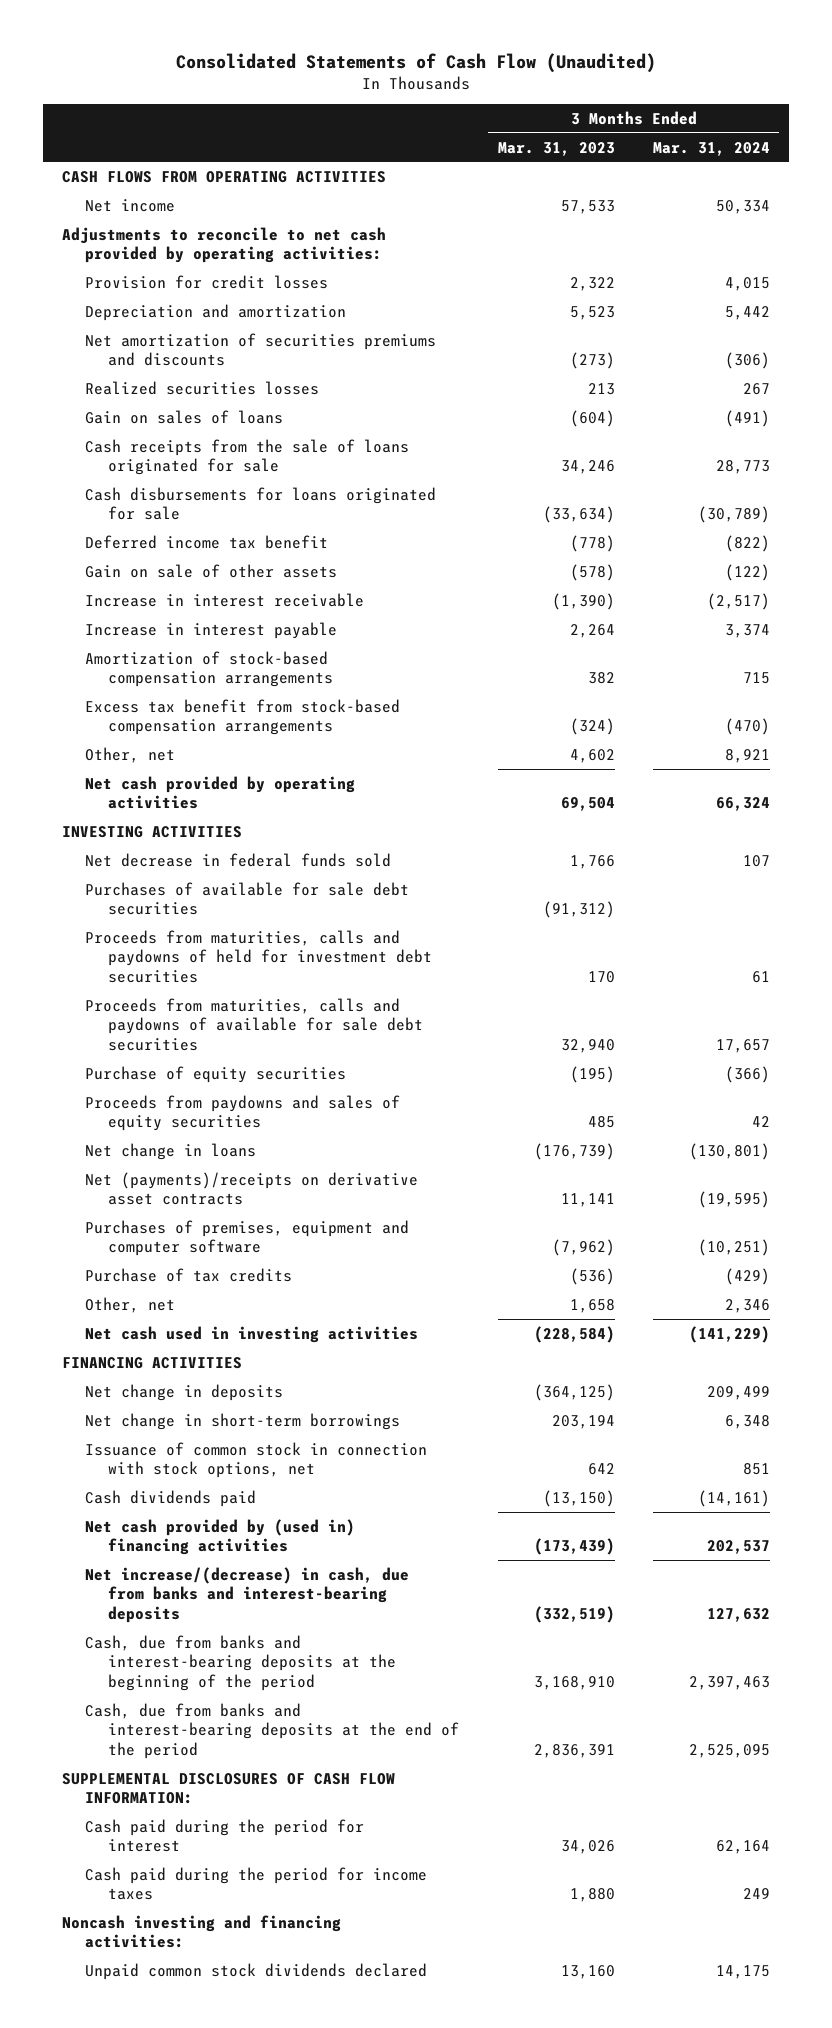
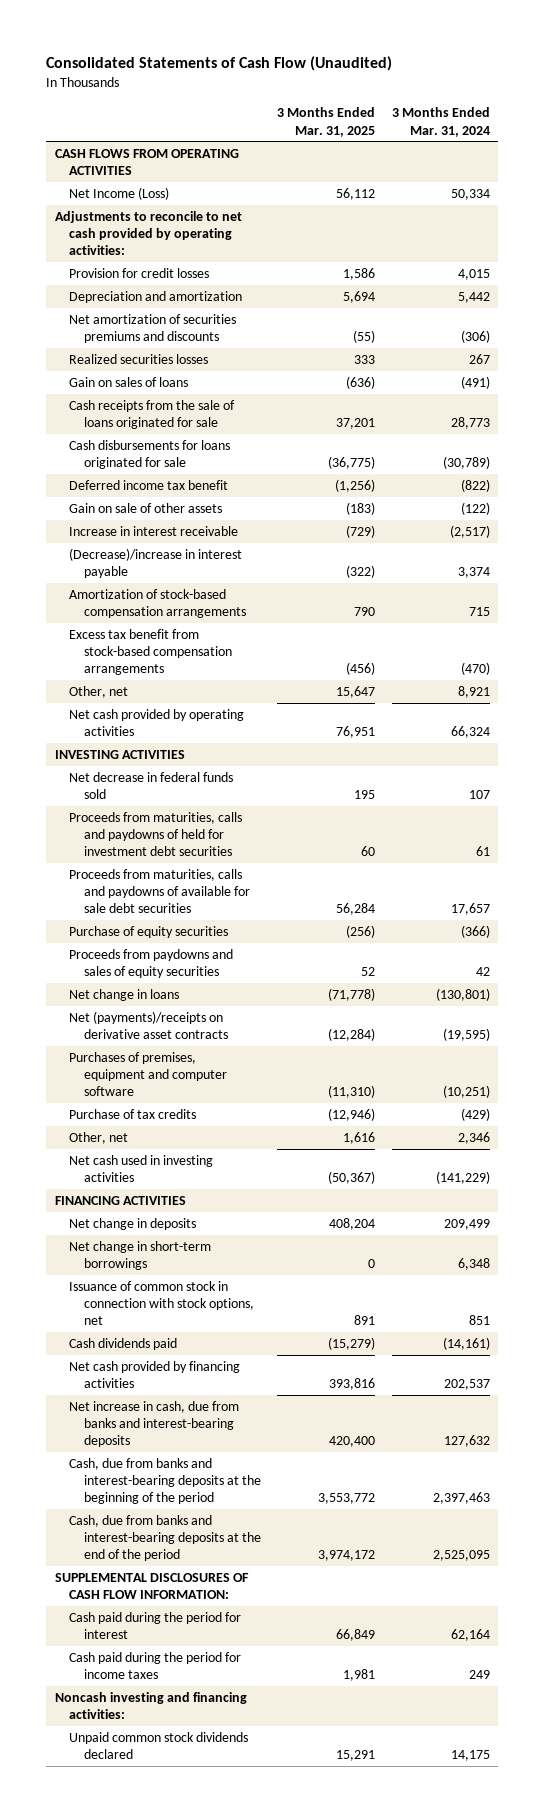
[497,141,615,156] Mar. 31, 2023 -> none
none -> [277,107,376,137] 3 Months Ended Mar. 31, 2025
[85,198,176,212] Net income -> [69,186,170,200] Net Income (Loss)
[85,621,338,639] Increase in interest payable -> [69,547,243,579] (Decrease)/increase in interest payable
[85,881,410,916] Purchases of available for sale debt securities -> none
[85,1518,356,1556] Net cash provided by (used in) financing activities -> [69,1360,241,1389] Net cash provided by financing activities
[85,1566,410,1624] Net increase/(decrease) in cash, due from banks and interest-bearing deposits -> [69,1400,240,1448] Net increase in cash, due from banks and interest-bearing deposits

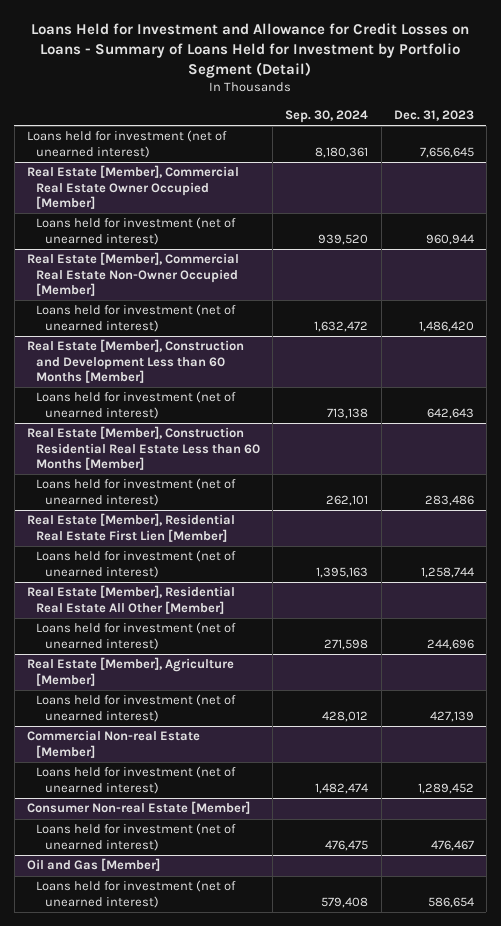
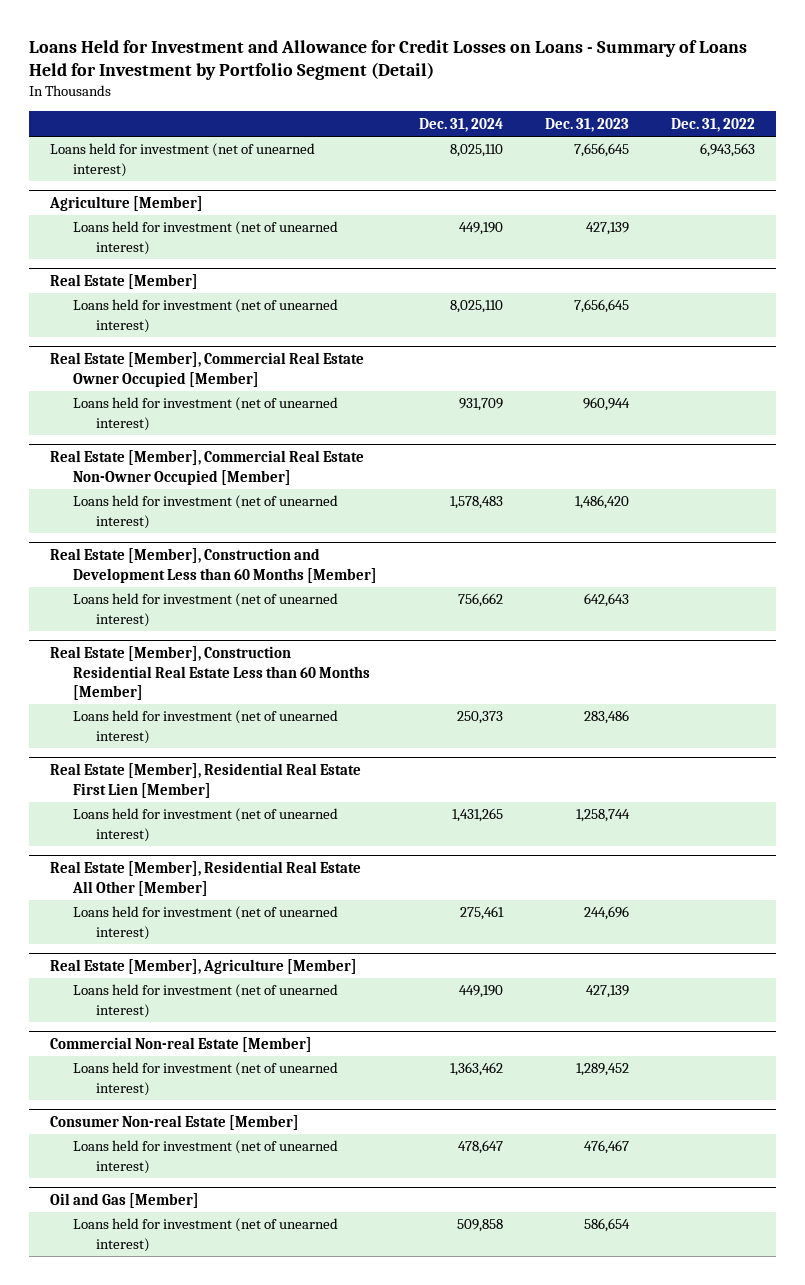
[285,109,369,123] Sep. 30, 2024 -> none
none -> [418,117,503,132] Dec. 31, 2024
none -> [671,117,756,132] Dec. 31, 2022
none -> [49,196,204,212] Agriculture [Member]
none -> [72,221,338,255] Loans held for investment (net of unearned interest)
none -> [50,274,199,290] Real Estate [Member]
none -> [72,299,338,333] Loans held for investment (net of unearned interest)

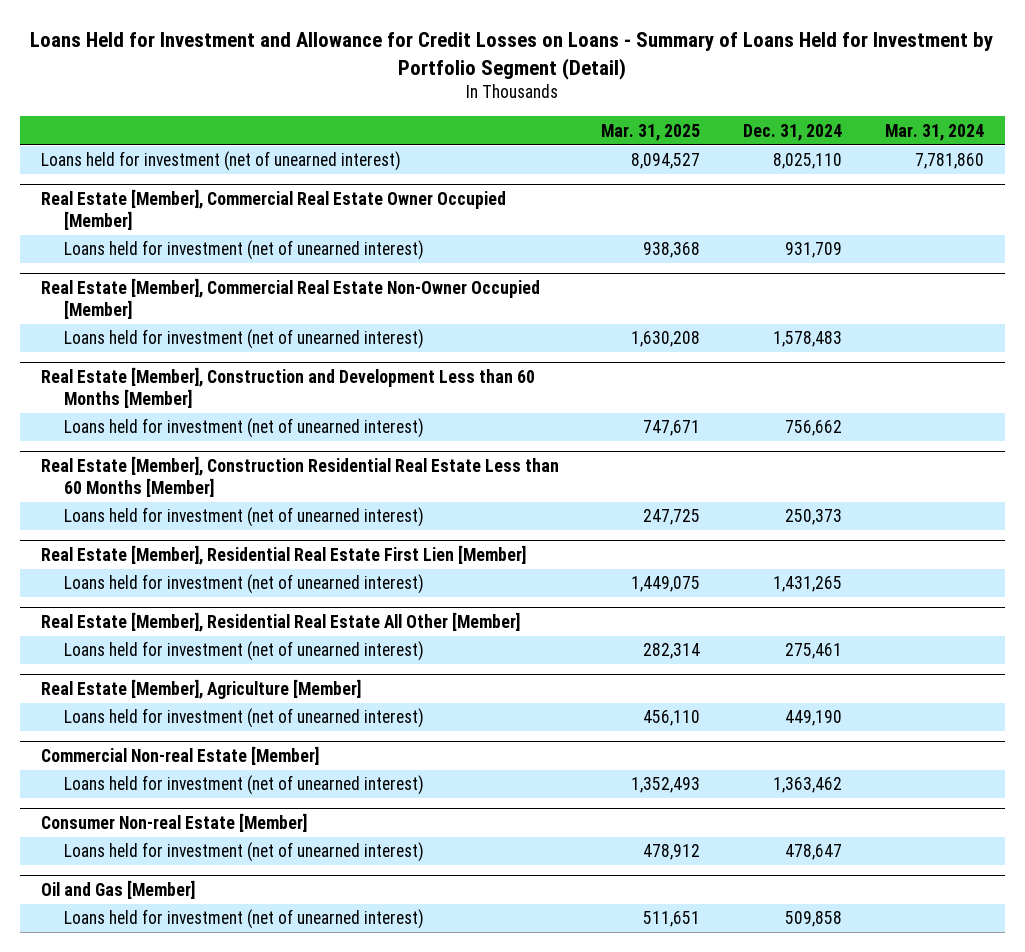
[545,117,630,132] Dec. 31, 2023 -> none
[671,117,756,132] Dec. 31, 2022 -> none
none -> [601,123,701,141] Mar. 31, 2025
none -> [884,123,984,141] Mar. 31, 2024
[49,196,204,212] Agriculture [Member] -> none
[72,221,338,255] Loans held for investment (net of unearned interest) -> none
[50,274,199,290] Real Estate [Member] -> none
[72,299,338,333] Loans held for investment (net of unearned interest) -> none

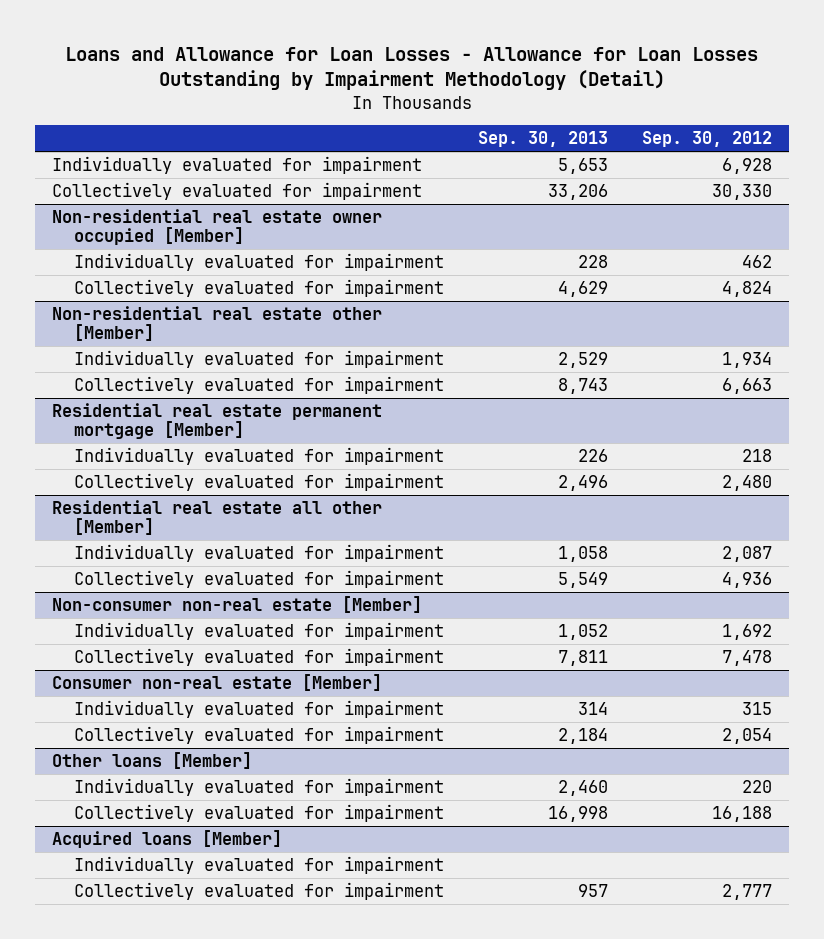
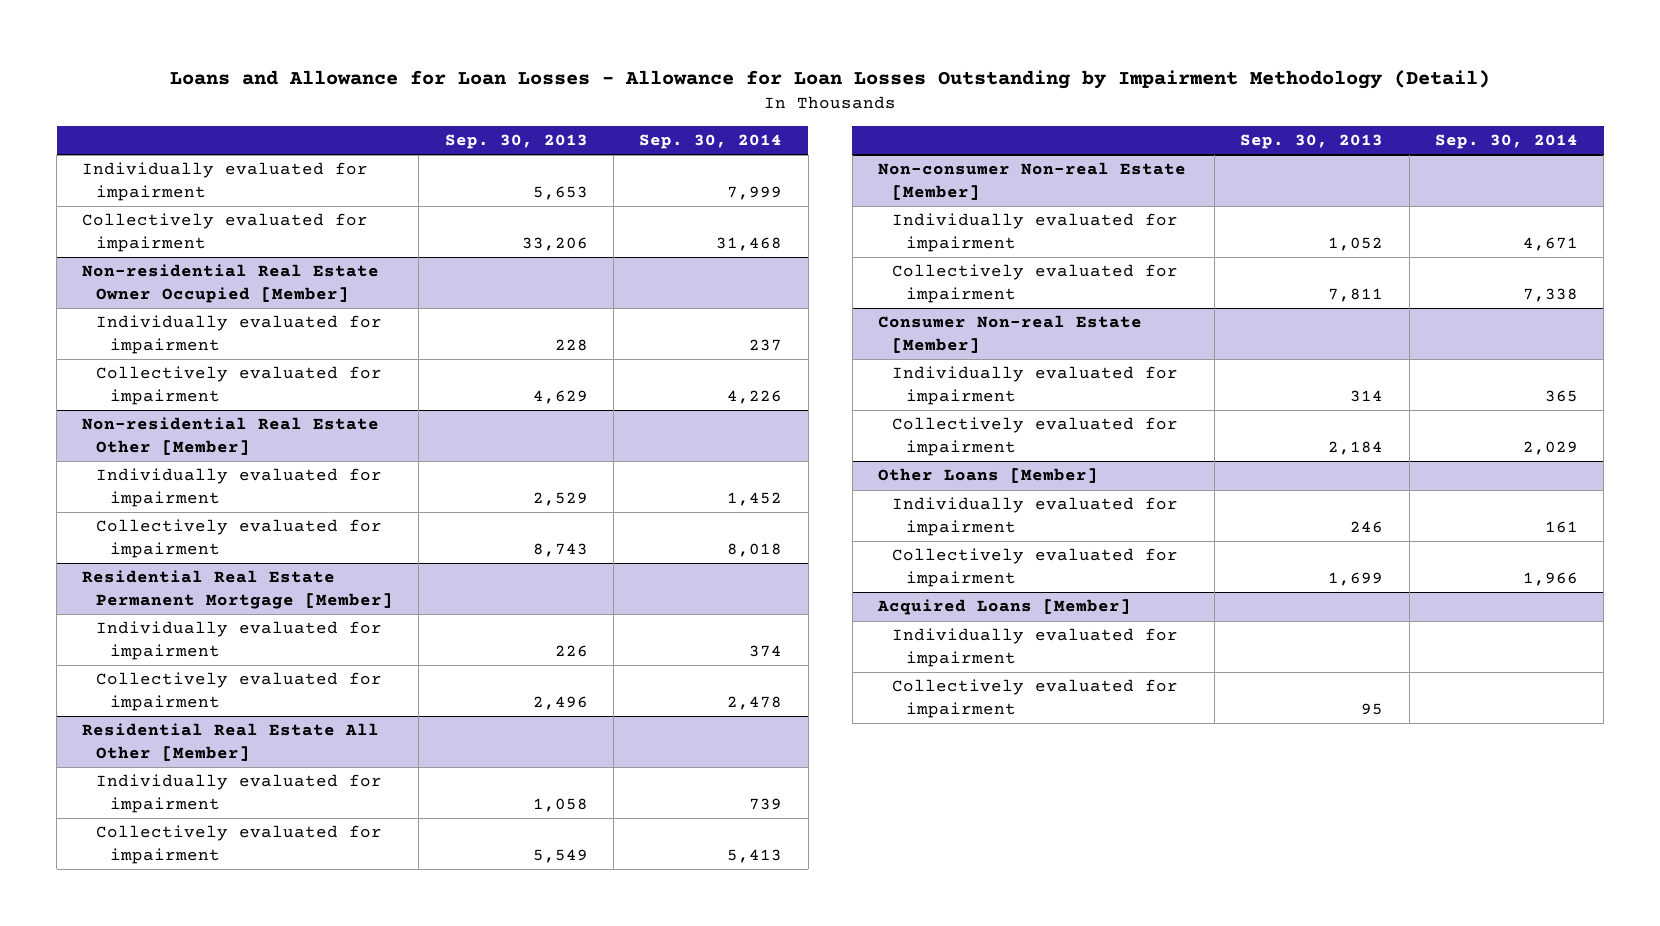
[642,131,773,148] Sep. 30, 2012 -> none
none -> [639,133,783,149] Sep. 30, 2014
[51,209,382,246] Non-residential real estate owner occupied [Member] -> [82,264,380,303] Non-residential Real Estate Owner Occupied [Member]
[51,306,382,342] Non-residential real estate other [Member] -> [82,417,380,455] Non-residential Real Estate Other [Member]
[51,403,382,440] Residential real estate permanent mortgage [Member] -> [82,570,394,609] Residential Real Estate Permanent Mortgage [Member]
[51,500,382,536] Residential real estate all other [Member] -> [82,723,380,761] Residential Real Estate All Other [Member]
[51,596,422,614] Non-consumer non-real estate [Member] -> [878,162,1187,200] Non-consumer Non-real Estate [Member]
[51,674,382,692] Consumer non-real estate [Member] -> [878,315,1143,353] Consumer Non-real Estate [Member]
[51,752,252,770] Other loans [Member] -> [878,468,1099,484] Other Loans [Member]
[557,780,608,797] 2,460 -> [1350,520,1384,533] 246
[547,806,608,823] 16,998 -> [1328,571,1384,586] 1,699
[51,830,282,849] Acquired loans [Member] -> [877,599,1132,616] Acquired Loans [Member]
[577,884,608,898] 957 -> [1361,702,1384,715] 95

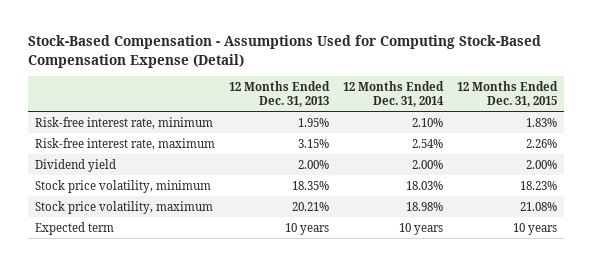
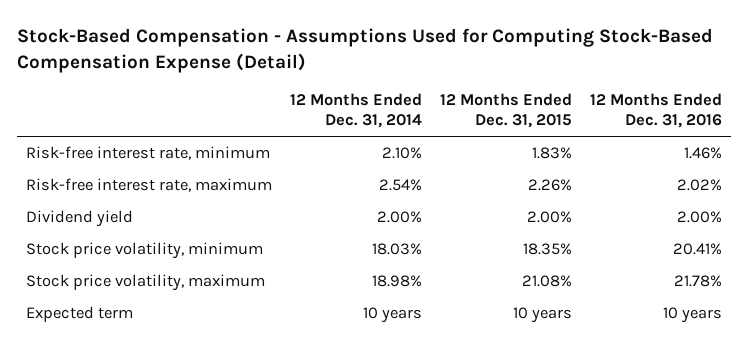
[228,80,330,108] 12 Months Ended Dec. 31, 2013 -> none
none -> [589,93,722,129] 12 Months Ended Dec. 31, 2016
[519,180,557,190] 18.23% -> [522,243,572,256] 18.35%

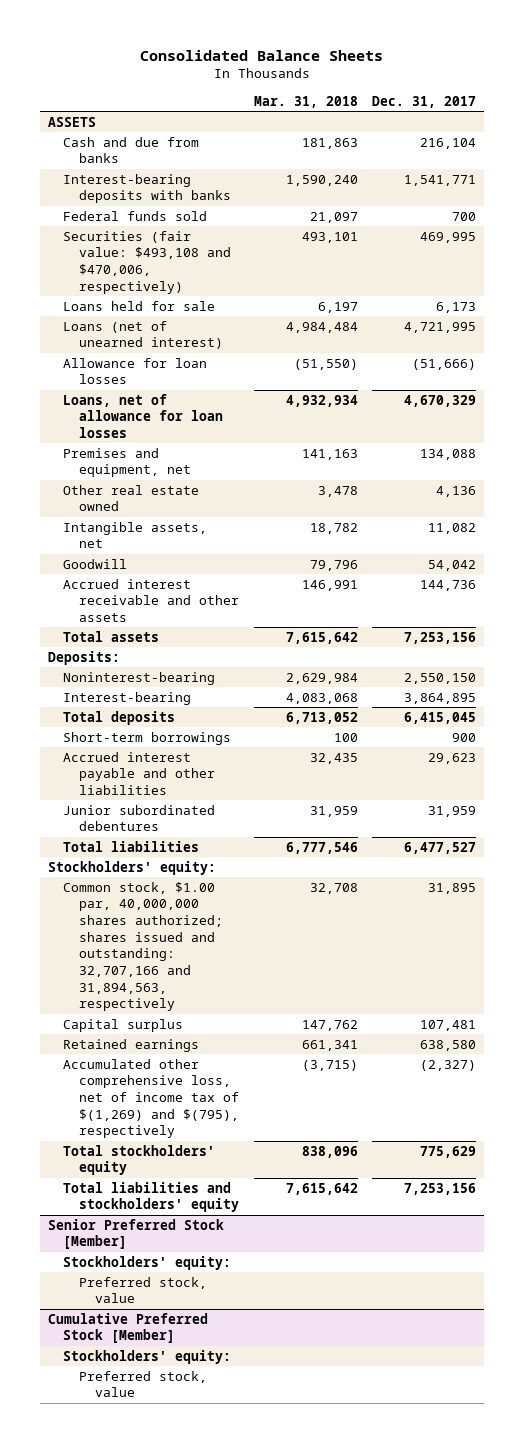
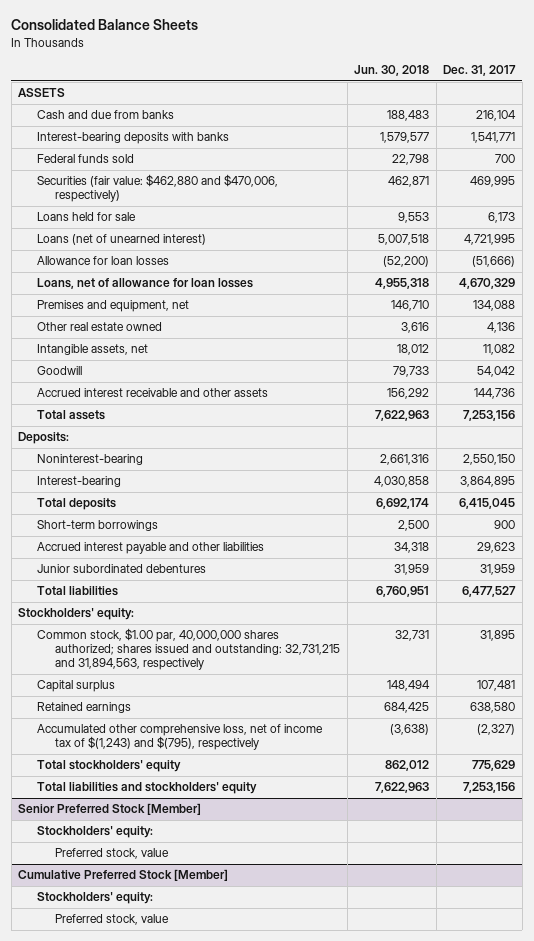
[253,96,358,109] Mar. 31, 2018 -> none
none -> [354,65,430,77] Jun. 30, 2018
[63,230,231,294] Securities (fair value: $493,108 and $470,006, respectively) -> [36,174,278,203] Securities (fair value: $462,880 and $470,006, respectively)
[63,881,223,1012] Common stock, $1.00 par, 40,000,000 shares authorized; shares issued and outstanding: 32,707,166 and 31,894,563, respectively -> [36,628,341,671] Common stock, $1.00 par, 40,000,000 shares authorized; shares issued and outstanding: 32,731,215 and 31,894,563, respectively
[63,1058,239,1139] Accumulated other comprehensive loss, net of income tax of $(1,269) and $(795), respectively -> [36,724,323,751] Accumulated other comprehensive loss, net of income tax of $(1,243) and $(795), respectively

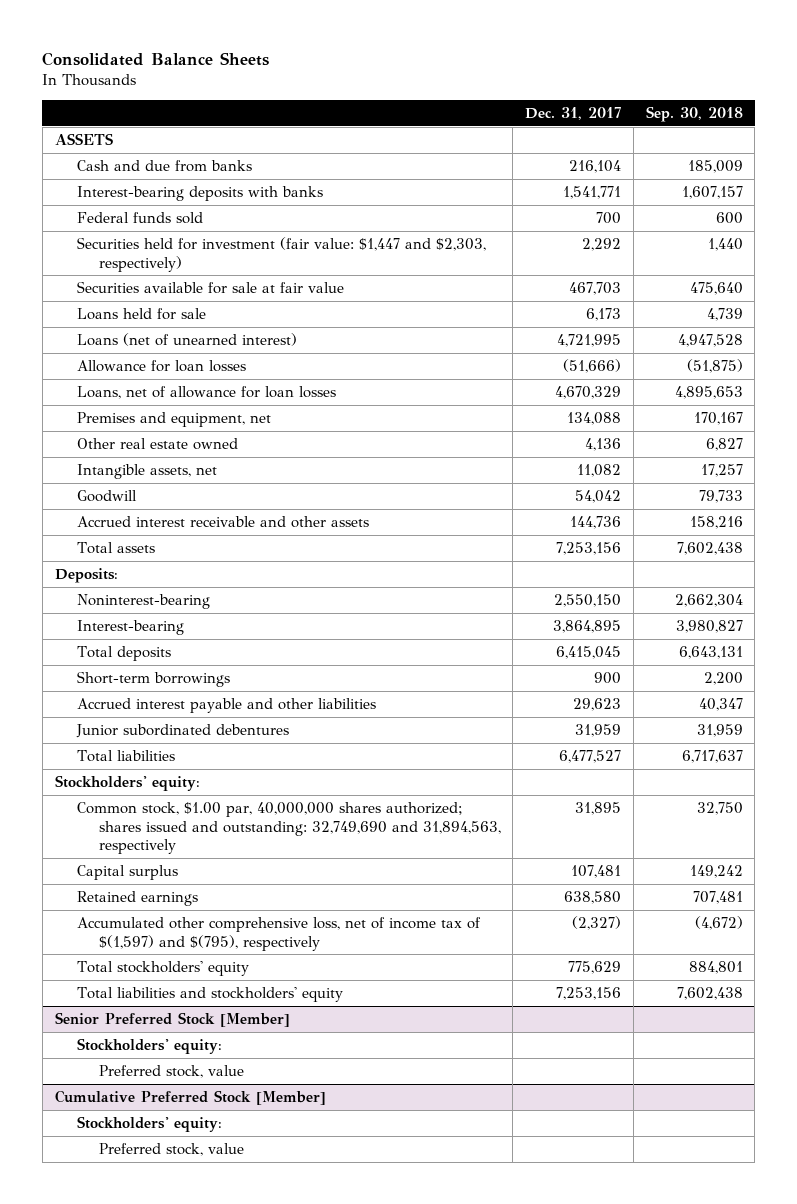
[354,65,430,77] Jun. 30, 2018 -> none
none -> [645,106,743,123] Sep. 30, 2018
[36,174,278,203] Securities (fair value: $462,880 and $470,006, respectively) -> none
none -> [76,237,486,272] Securities held for investment (fair value: $1,447 and $2,303, respectively)
none -> [76,281,344,295] Securities available for sale at fair value
[36,628,341,671] Common stock, $1.00 par, 40,000,000 shares authorized; shares issued and outstanding: 32,731,215 and 31,894,563, respectively -> [76,802,501,855] Common stock, $1.00 par, 40,000,000 shares authorized; shares issued and outstanding: 32,749,690 and 31,894,563, respectively
[36,724,323,751] Accumulated other comprehensive loss, net of income tax of $(1,243) and $(795), respectively -> [76,917,481,951] Accumulated other comprehensive loss, net of income tax of $(1,597) and $(795), respectively

